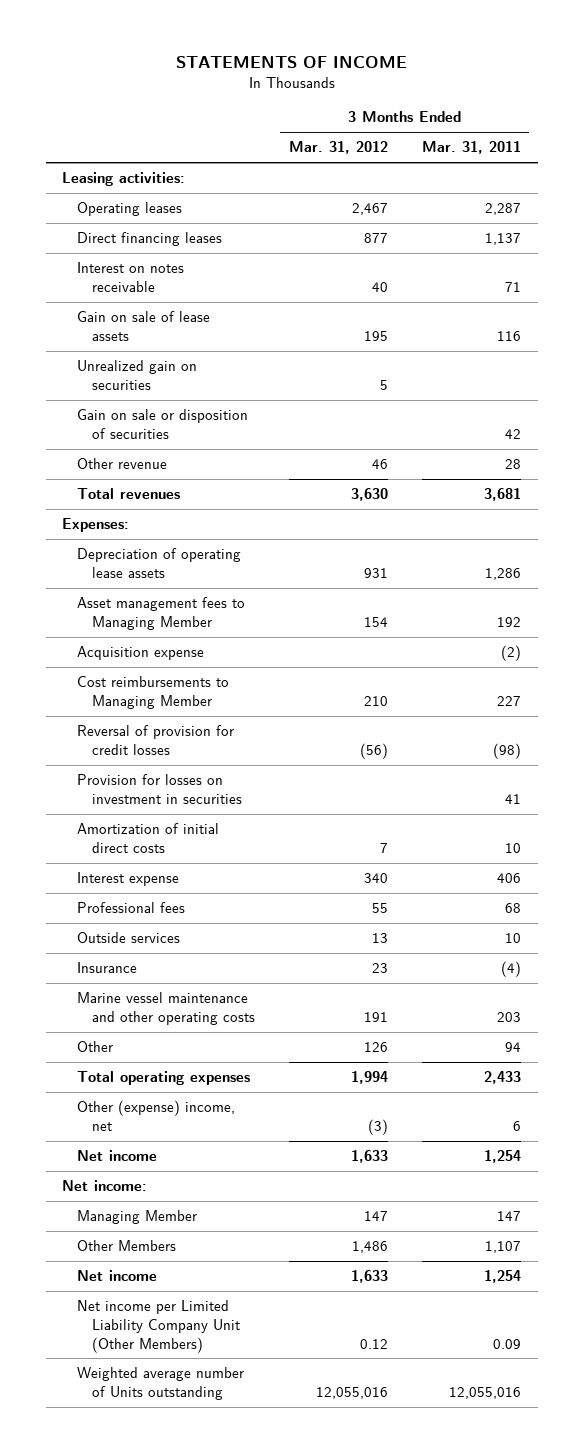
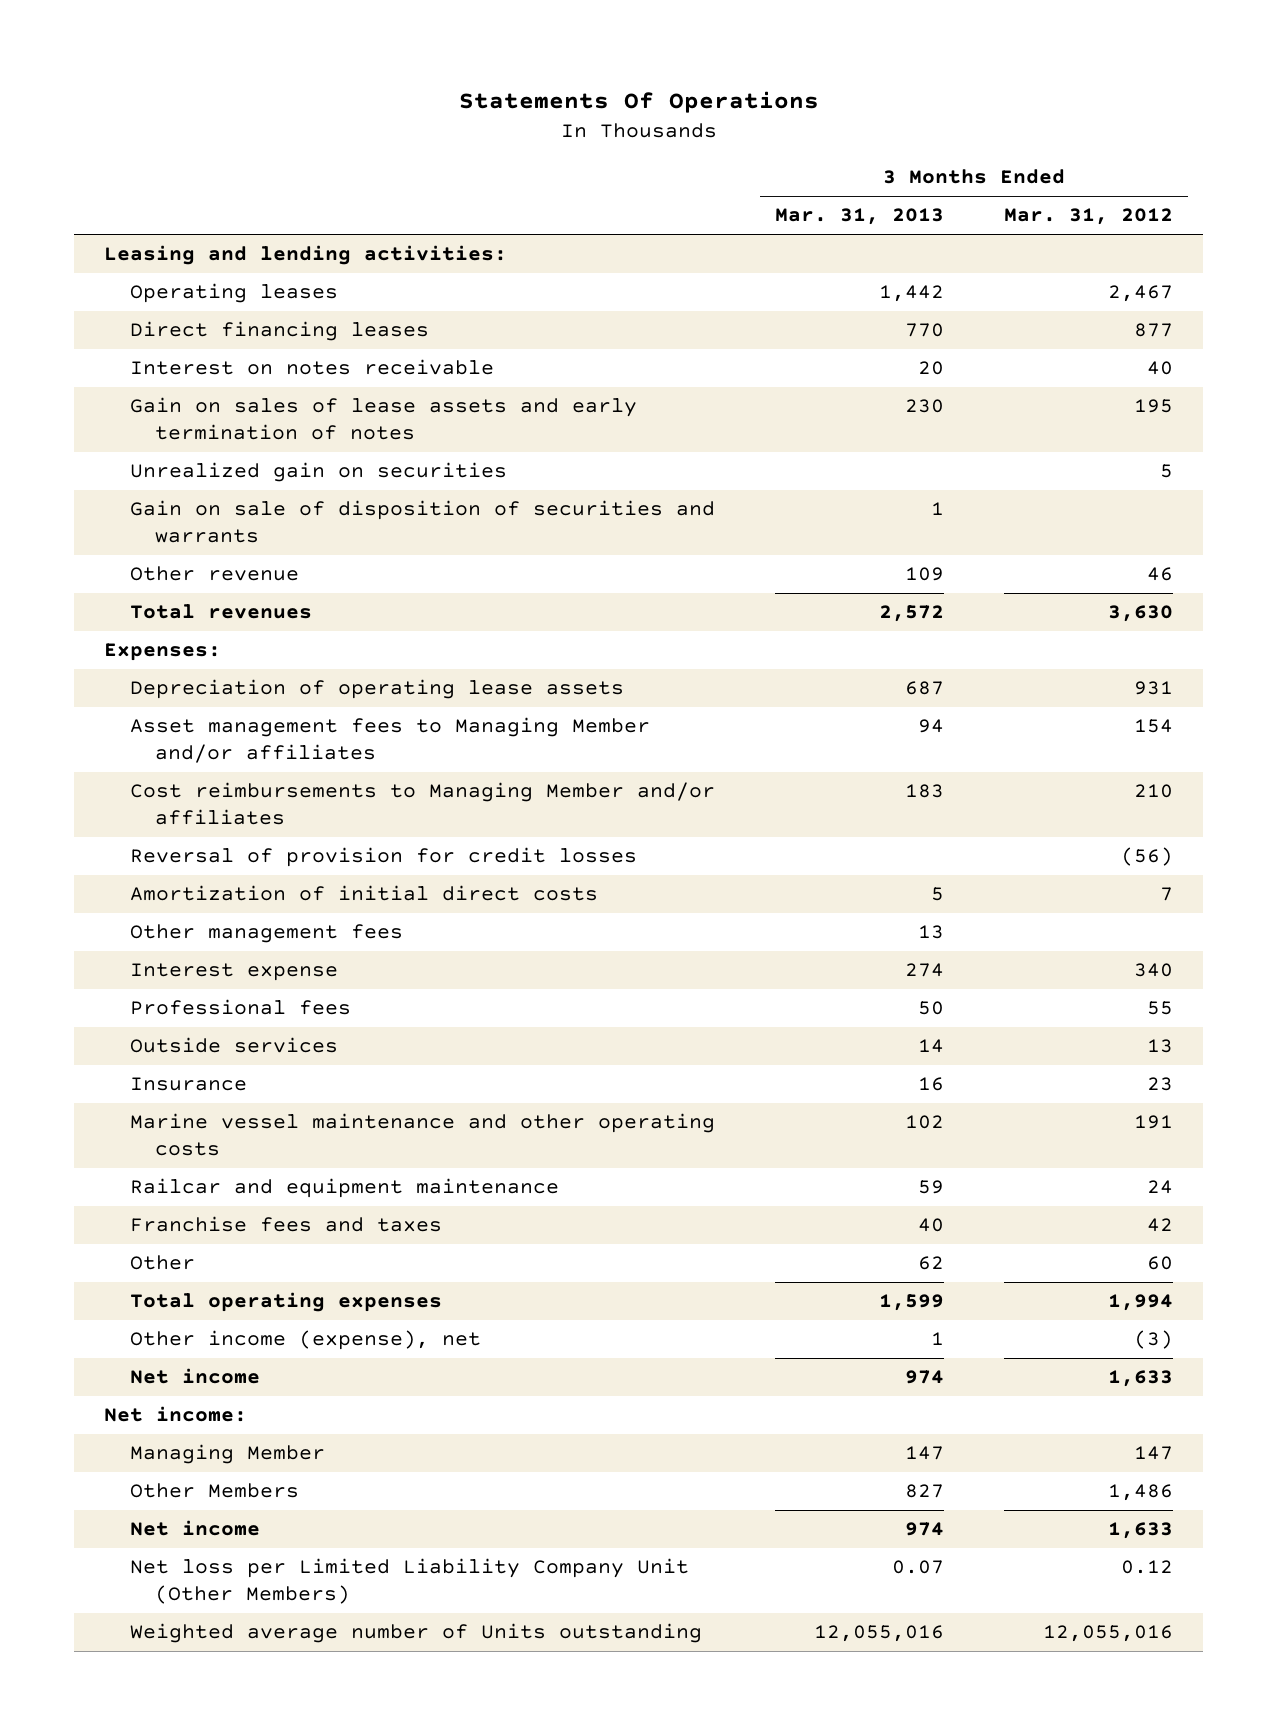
[175,56,407,69] STATEMENTS OF INCOME -> [458,90,819,113] Statements Of Operations
[421,141,521,155] Mar. 31, 2011 -> none
none -> [774,208,944,226] Mar. 31, 2013
[62,172,186,187] Leasing activities: -> [104,245,508,266] Leasing and lending activities:
[77,311,211,341] Gain on sale of lease assets -> [129,397,637,440] Gain on sales of lease assets and early termination of notes
[77,409,249,439] Gain on sale or disposition of securities -> [129,500,715,543] Gain on sale of disposition of securities and warrants
[77,646,205,661] Acquisition expense -> none
[77,597,246,630] Asset management fees to Managing Member -> [129,717,650,763] Asset management fees to Managing Member and/or affiliates
[77,676,230,709] Cost reimbursements to Managing Member -> [129,782,715,825] Cost reimbursements to Managing Member and/or affiliates
[77,774,243,804] Provision for losses on investment in securities -> none
none -> [129,924,403,944] Other management fees
none -> [129,1178,559,1199] Railcar and equipment maintenance
none -> [129,1216,442,1233] Franchise fees and taxes
[363,1042,388,1053] 126 -> [1146,1256,1173,1271] 60
[77,1100,236,1131] Other (expense) income, net -> [129,1330,481,1351] Other income (expense), net
[77,1300,241,1353] Net income per Limited Liability Company Unit (Other Members) -> [129,1558,689,1604] Net loss per Limited Liability Company Unit (Other Members)

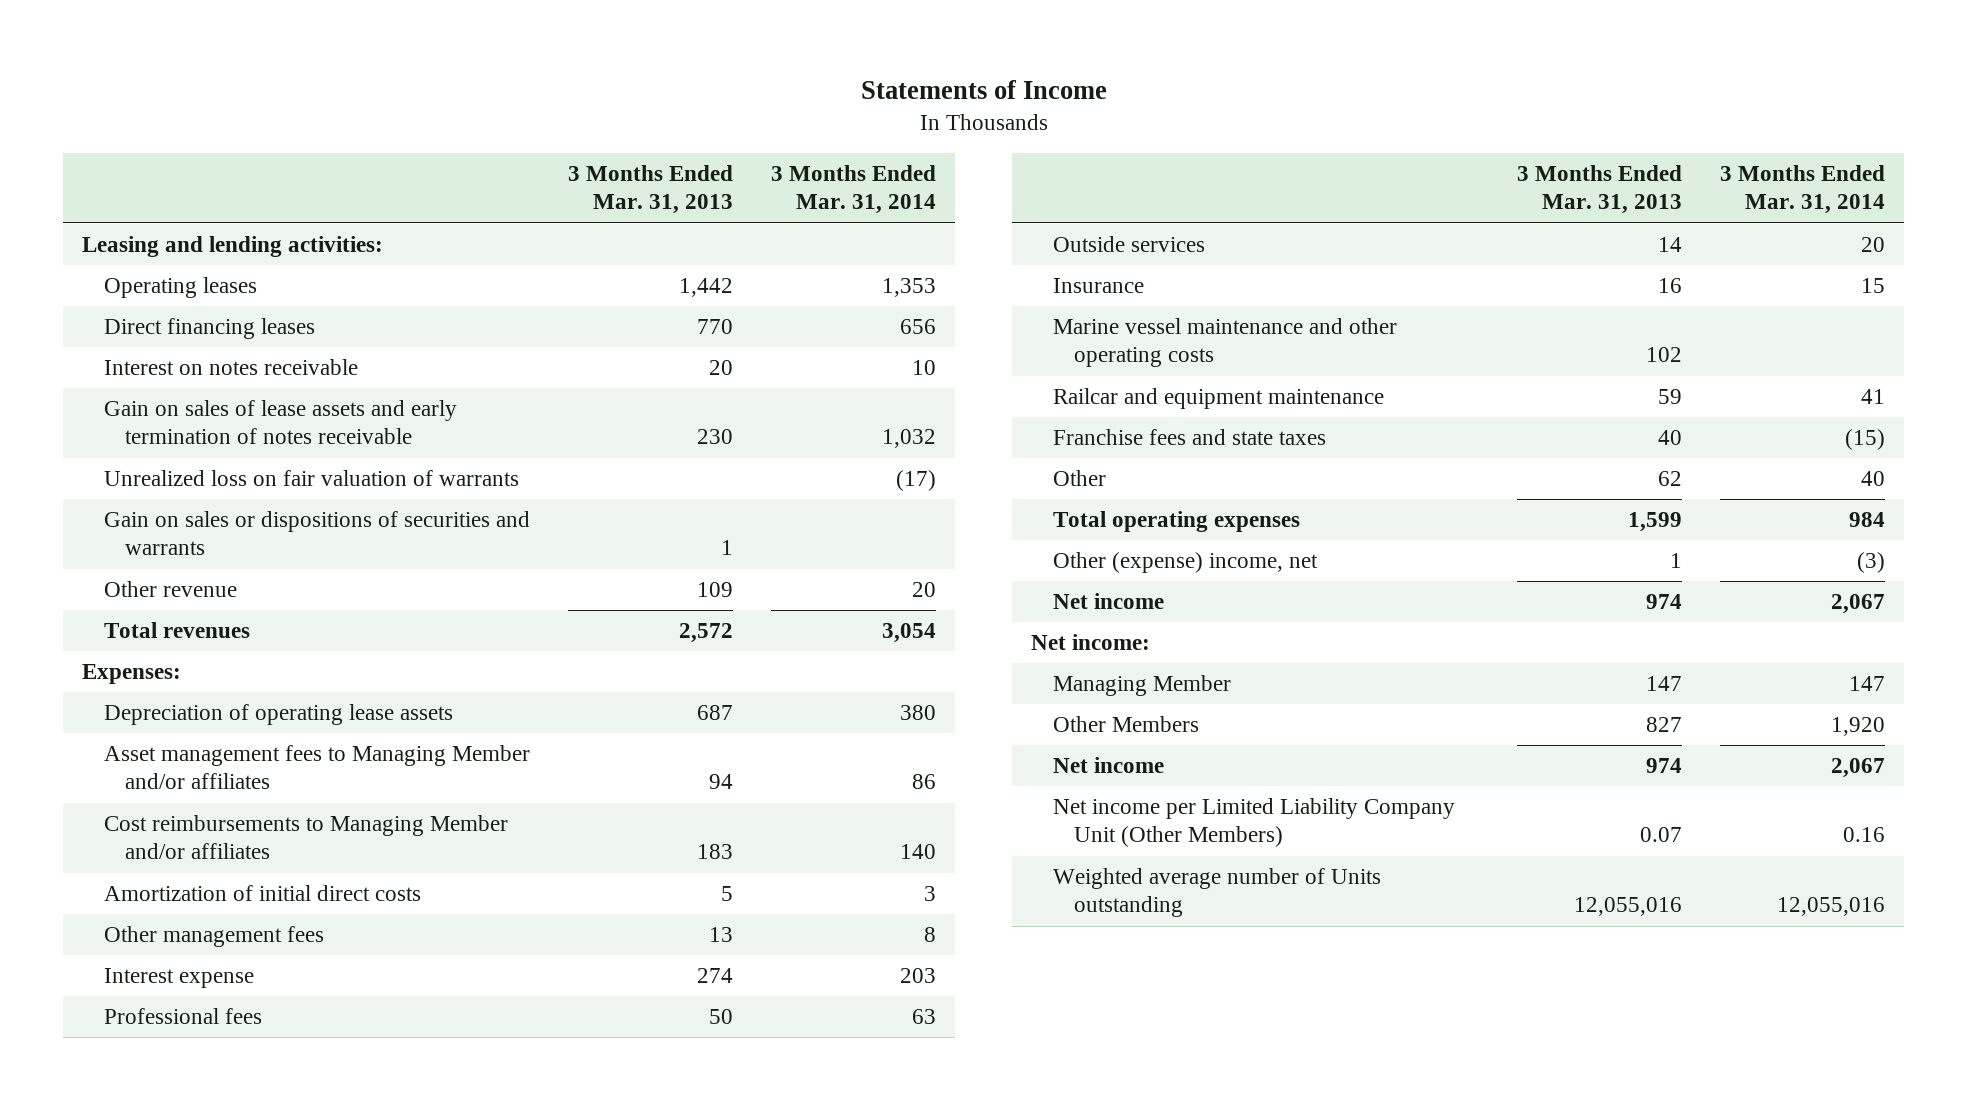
[458,90,819,113] Statements Of Operations -> [860,80,1107,100] Statements of Income
[1003,208,1173,226] Mar. 31, 2012 -> none
none -> [770,165,936,215] 3 Months Ended Mar. 31, 2014
[129,462,507,483] Unrealized gain on securities -> none
[129,397,637,440] Gain on sales of lease assets and early termination of notes -> [103,400,457,445] Gain on sales of lease assets and early termination of notes receivable
none -> [103,470,519,487] Unrealized loss on fair valuation of warrants
[129,500,715,543] Gain on sale of disposition of securities and warrants -> [103,511,530,556] Gain on sales or dispositions of securities and warrants
[129,847,637,868] Reversal of provision for credit losses -> none
[129,1216,442,1233] Franchise fees and taxes -> [1052,429,1326,446] Franchise fees and state taxes
[129,1330,481,1351] Other income (expense), net -> [1052,552,1318,574] Other (expense) income, net
[129,1558,689,1604] Net loss per Limited Liability Company Unit (Other Members) -> [1052,798,1455,848] Net income per Limited Liability Company Unit (Other Members)

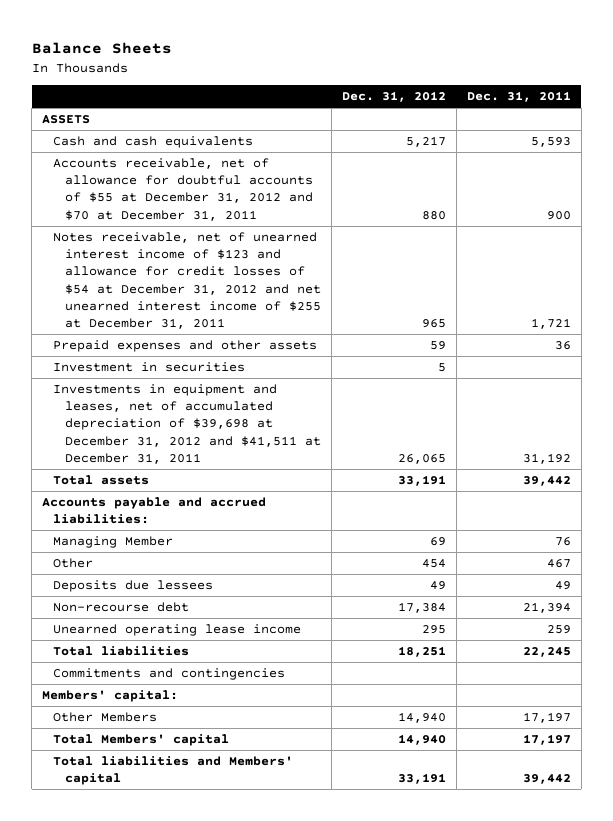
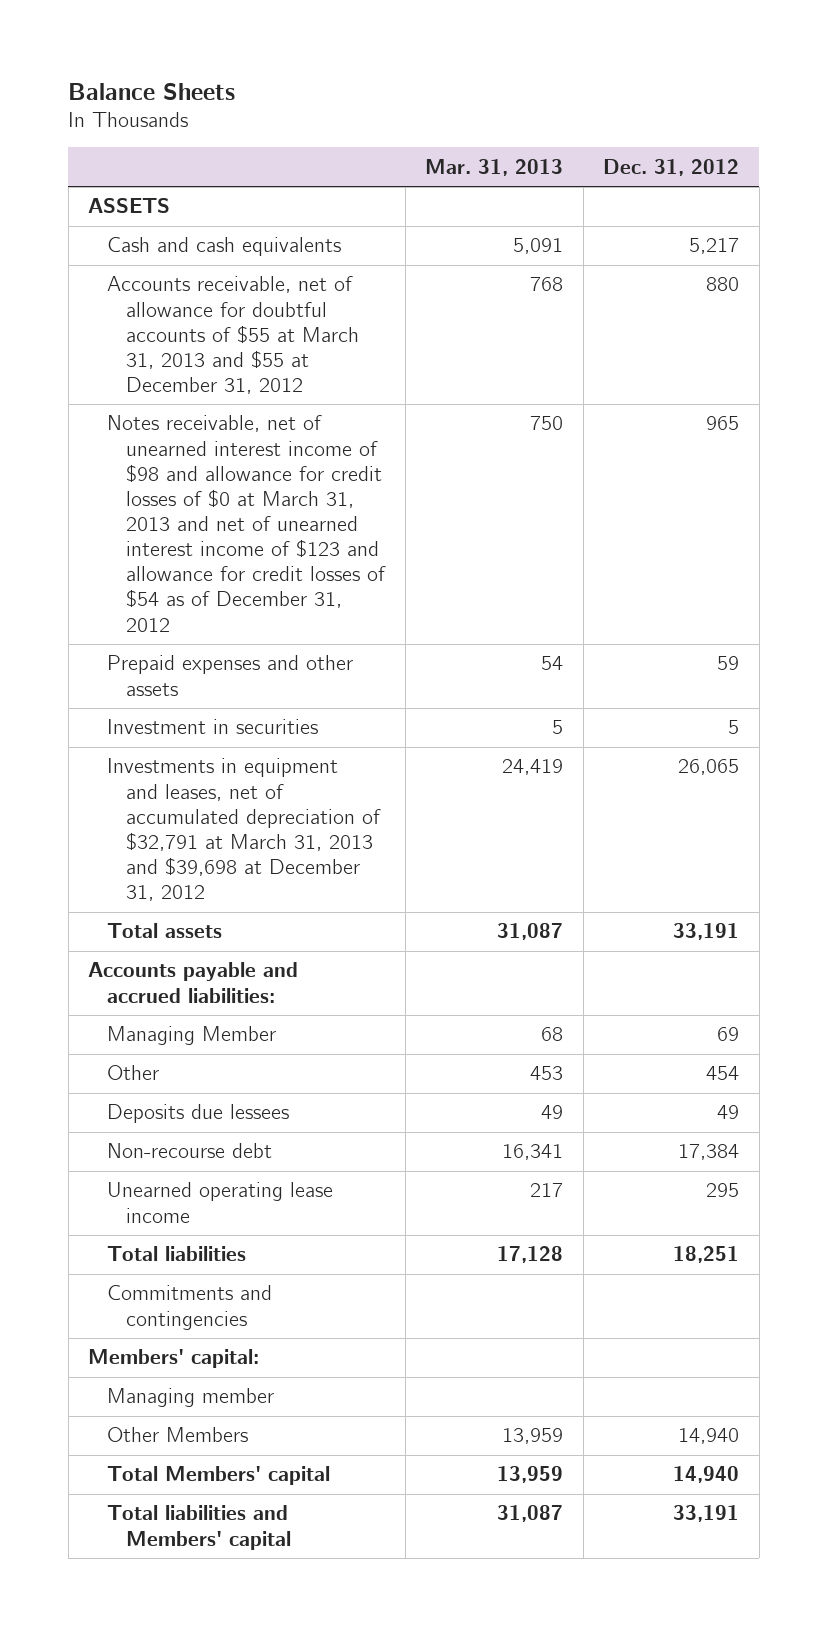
[466,91,571,103] Dec. 31, 2011 -> none
none -> [425,158,564,176] Mar. 31, 2013
[53,157,313,221] Accounts receivable, net of allowance for doubtful accounts of $55 at December 31, 2012 and $70 at December 31, 2011 -> [107,276,360,394] Accounts receivable, net of allowance for doubtful accounts of $55 at March 31, 2013 and $55 at December 31, 2012
[53,231,321,330] Notes receivable, net of unearned interest income of $123 and allowance for credit losses of $54 at December 31, 2012 and net unearned interest income of $255 at December 31, 2011 -> [107,415,387,632] Notes receivable, net of unearned interest income of $98 and allowance for credit losses of $0 at March 31, 2013 and net of unearned interest income of $123 and allowance for credit losses of $54 as of December 31, 2012
[53,383,321,464] Investments in equipment and leases, net of accumulated depreciation of $39,698 at December 31, 2012 and $41,511 at December 31, 2011 -> [107,758,382,902] Investments in equipment and leases, net of accumulated depreciation of $32,791 at March 31, 2013 and $39,698 at December 31, 2012
none -> [107,1388,275,1408] Managing member

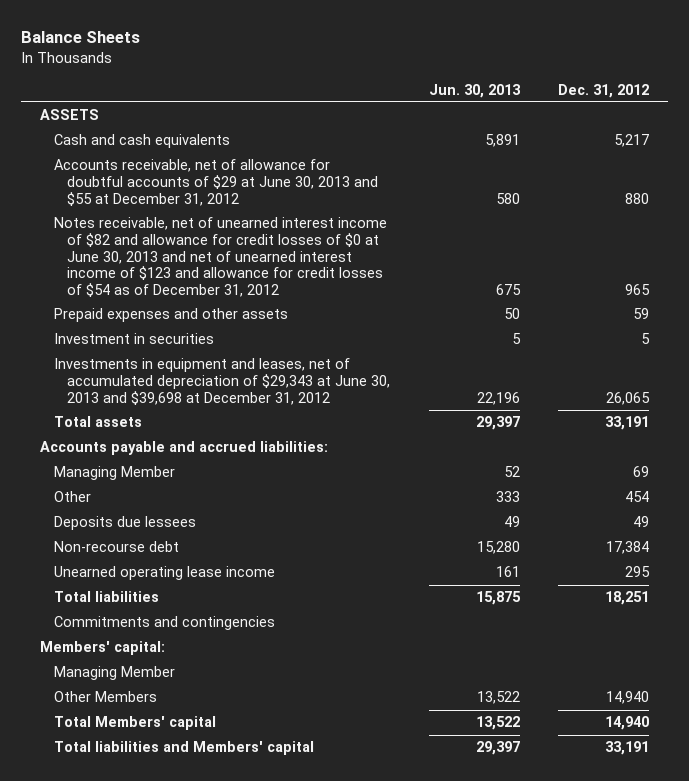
[425,158,564,176] Mar. 31, 2013 -> none
none -> [428,83,521,98] Jun. 30, 2013
[107,276,360,394] Accounts receivable, net of allowance for doubtful accounts of $55 at March 31, 2013 and $55 at December 31, 2012 -> [53,159,379,206] Accounts receivable, net of allowance for doubtful accounts of $29 at June 30, 2013 and $55 at December 31, 2012
[107,415,387,632] Notes receivable, net of unearned interest income of $98 and allowance for credit losses of $0 at March 31, 2013 and net of unearned interest income of $123 and allowance for credit losses of $54 as of December 31, 2012 -> [53,217,387,297] Notes receivable, net of unearned interest income of $82 and allowance for credit losses of $0 at June 30, 2013 and net of unearned interest income of $123 and allowance for credit losses of $54 as of December 31, 2012
[107,758,382,902] Investments in equipment and leases, net of accumulated depreciation of $32,791 at March 31, 2013 and $39,698 at December 31, 2012 -> [53,358,391,405] Investments in equipment and leases, net of accumulated depreciation of $29,343 at June 30, 2013 and $39,698 at December 31, 2012
[107,1388,275,1408] Managing member -> [53,666,175,681] Managing Member

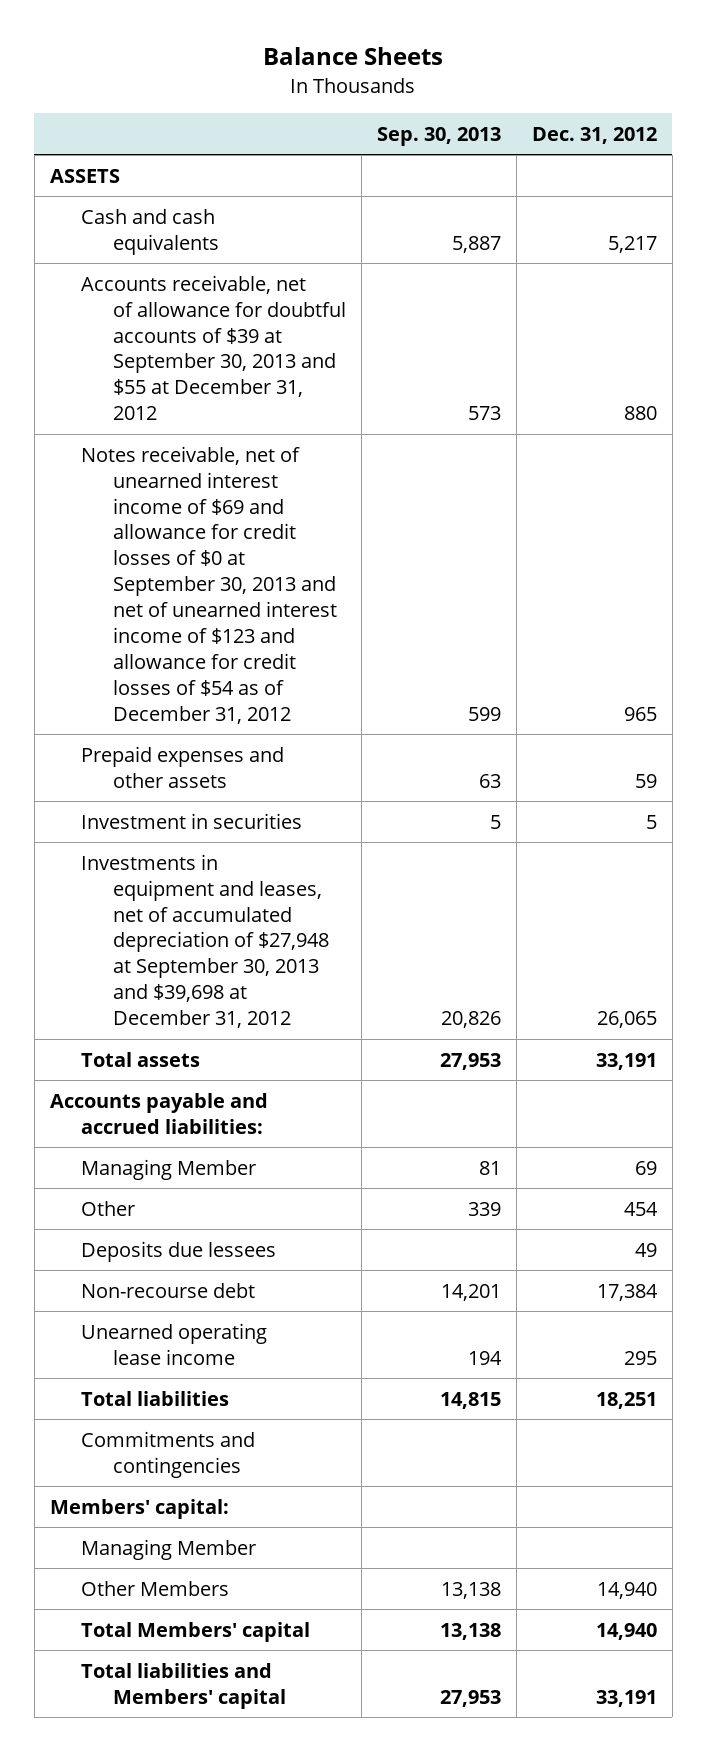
[428,83,521,98] Jun. 30, 2013 -> none
none -> [376,126,501,146] Sep. 30, 2013
[53,159,379,206] Accounts receivable, net of allowance for doubtful accounts of $29 at June 30, 2013 and $55 at December 31, 2012 -> [81,274,346,421] Accounts receivable, net of allowance for doubtful accounts of $39 at September 30, 2013 and $55 at December 31, 2012
[53,217,387,297] Notes receivable, net of unearned interest income of $82 and allowance for credit losses of $0 at June 30, 2013 and net of unearned interest income of $123 and allowance for credit losses of $54 as of December 31, 2012 -> [81,445,337,724] Notes receivable, net of unearned interest income of $69 and allowance for credit losses of $0 at September 30, 2013 and net of unearned interest income of $123 and allowance for credit losses of $54 as of December 31, 2012
[53,358,391,405] Investments in equipment and leases, net of accumulated depreciation of $29,343 at June 30, 2013 and $39,698 at December 31, 2012 -> [81,853,329,1029] Investments in equipment and leases, net of accumulated depreciation of $27,948 at September 30, 2013 and $39,698 at December 31, 2012

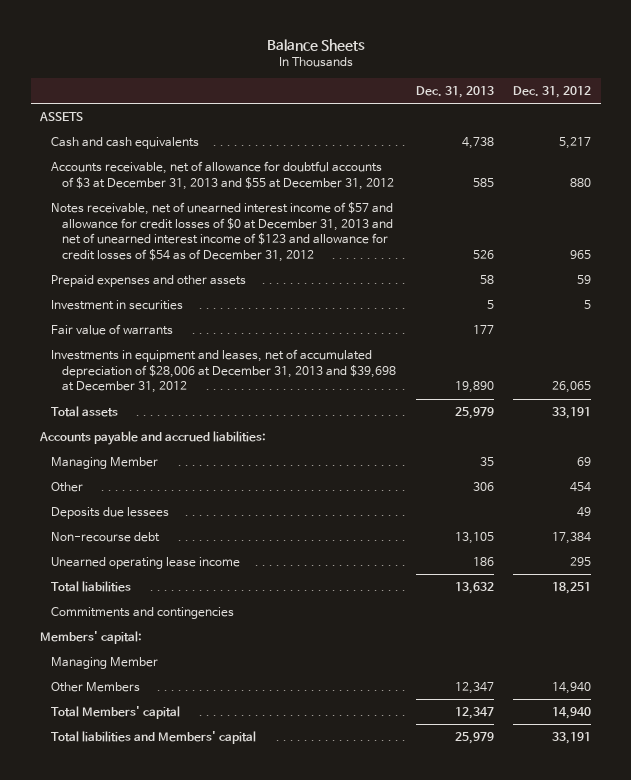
[376,126,501,146] Sep. 30, 2013 -> none
none -> [415,86,494,99] Dec. 31, 2013
[81,274,346,421] Accounts receivable, net of allowance for doubtful accounts of $39 at September 30, 2013 and $55 at December 31, 2012 -> [51,161,395,190] Accounts receivable, net of allowance for doubtful accounts of $3 at December 31, 2013 and $55 at December 31, 2012
[81,445,337,724] Notes receivable, net of unearned interest income of $69 and allowance for credit losses of $0 at September 30, 2013 and net of unearned interest income of $123 and allowance for credit losses of $54 as of December 31, 2012 -> [51,202,394,263] Notes receivable, net of unearned interest income of $57 and allowance for credit losses of $0 at December 31, 2013 and net of unearned interest income of $123 and allowance for credit losses of $54 as of December 31, 2012
none -> [51,324,174,336] Fair value of warrants
[81,853,329,1029] Investments in equipment and leases, net of accumulated depreciation of $27,948 at September 30, 2013 and $39,698 at December 31, 2012 -> [51,349,397,394] Investments in equipment and leases, net of accumulated depreciation of $28,006 at December 31, 2013 and $39,698 at December 31, 2012

